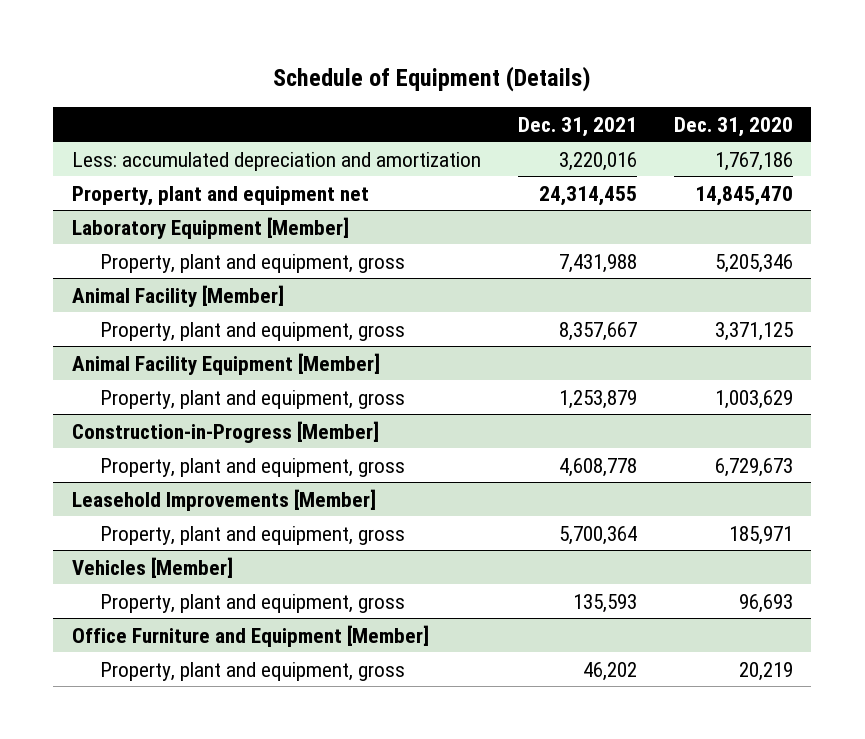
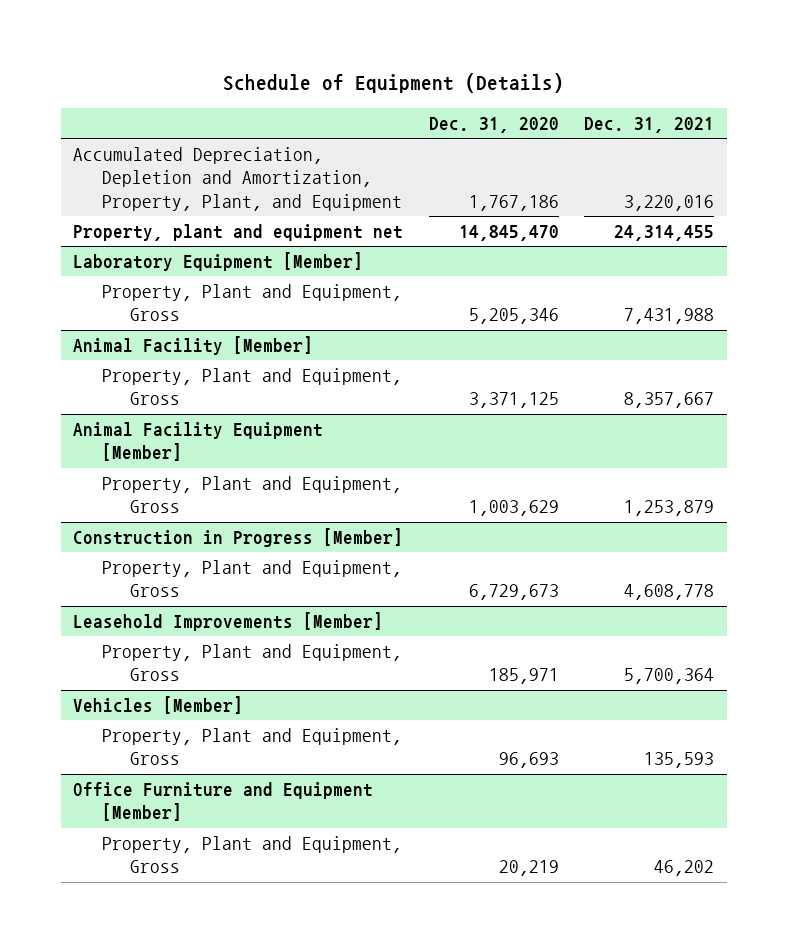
[71,151,481,171] Less: accumulated depreciation and amortization -> [73,147,402,211] Accumulated Depreciation, Depletion and Amortization, Property, Plant, and Equipment
[99,253,405,273] Property, plant and equipment, gross -> [101,284,402,322] Property, Plant and Equipment, Gross
[99,321,405,341] Property, plant and equipment, gross -> [101,368,402,406] Property, Plant and Equipment, Gross
[99,389,405,409] Property, plant and equipment, gross -> [101,476,402,514] Property, Plant and Equipment, Gross
[71,420,379,443] Construction-in-Progress [Member] -> [73,528,404,548] Construction in Progress [Member]
[99,457,405,477] Property, plant and equipment, gross -> [101,560,402,598] Property, Plant and Equipment, Gross
[99,525,405,545] Property, plant and equipment, gross -> [101,644,402,682] Property, Plant and Equipment, Gross
[99,593,405,613] Property, plant and equipment, gross -> [101,728,402,766] Property, Plant and Equipment, Gross
[99,661,405,681] Property, plant and equipment, gross -> [101,836,402,874] Property, Plant and Equipment, Gross

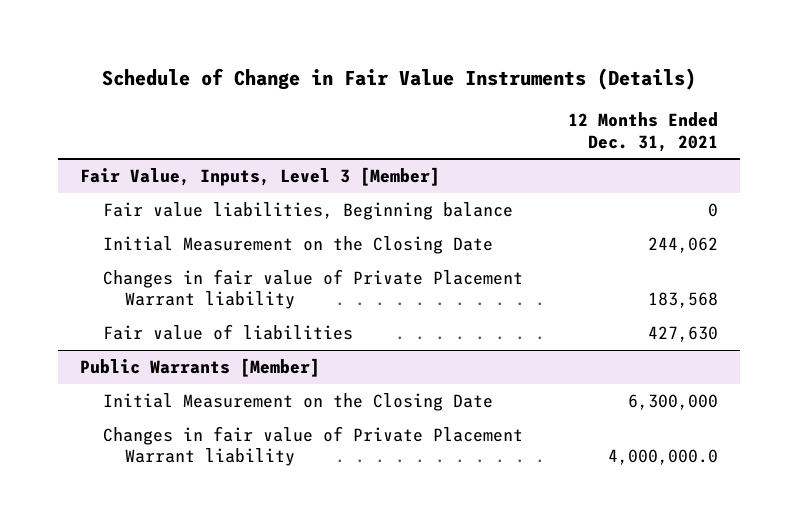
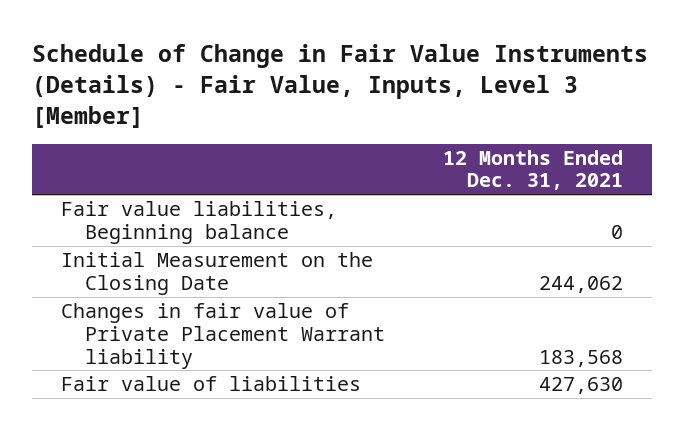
[102,68,697,91] Schedule of Change in Fair Value Instruments (Details) -> [31,44,648,128] Schedule of Change in Fair Value Instruments (Details) - Fair Value, Inputs, Level 3 [Member]
[80,166,441,186] Fair Value, Inputs, Level 3 [Member] -> none
[80,357,321,377] Public Warrants [Member] -> none
[102,392,493,411] Initial Measurement on the Closing Date -> none
[102,425,523,467] Changes in fair value of Private Placement Warrant liability -> none

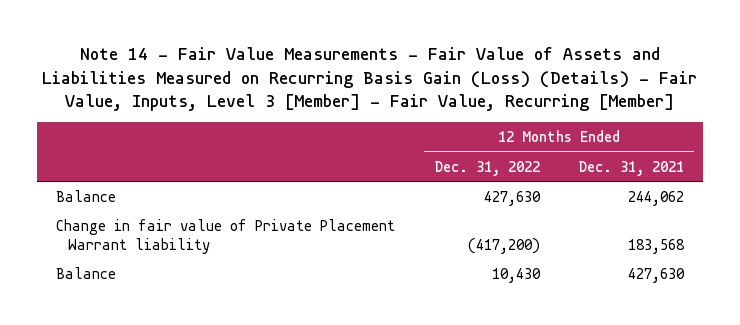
[31,44,648,128] Schedule of Change in Fair Value Instruments (Details) - Fair Value, Inputs, Level 3 [Member] -> [42,47,698,112] Note 14 - Fair Value Measurements - Fair Value of Assets and Liabilities Measured on Recurring Basis Gain (Loss) (Details) - Fair Value, Inputs, Level 3 [Member] - Fair Value, Recurring [Member]
none -> [433,160,540,176] Dec. 31, 2022
[60,252,373,295] Initial Measurement on the Closing Date -> none
[60,201,337,244] Fair value liabilities, Beginning balance -> [56,189,117,202] Balance
[610,224,623,239] 0 -> [628,190,685,206] 244,062
[60,303,385,369] Changes in fair value of Private Placement Warrant liability -> [56,218,396,254] Change in fair value of Private Placement Warrant liability
[60,376,361,392] Fair value of liabilities -> [56,266,117,279] Balance

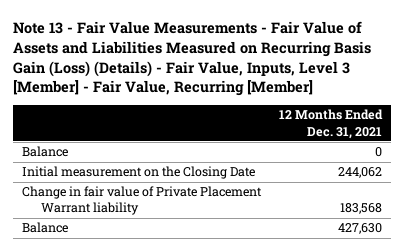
[42,47,698,112] Note 14 - Fair Value Measurements - Fair Value of Assets and Liabilities Measured on Recurring Basis Gain (Loss) (Details) - Fair Value, Inputs, Level 3 [Member] - Fair Value, Recurring [Member] -> [13,21,372,97] Note 13 - Fair Value Measurements - Fair Value of Assets and Liabilities Measured on Recurring Basis Gain (Loss) (Details) - Fair Value, Inputs, Level 3 [Member] - Fair Value, Recurring [Member]
[433,160,540,176] Dec. 31, 2022 -> none
[628,190,685,206] 244,062 -> [375,147,383,158] 0
none -> [22,166,256,180] Initial measurement on the Closing Date

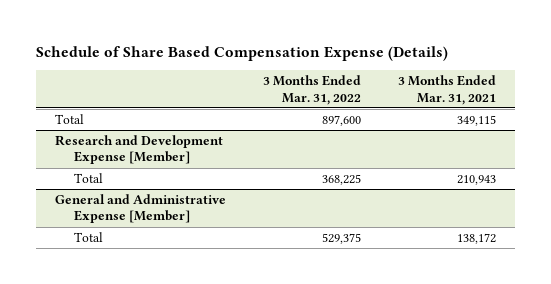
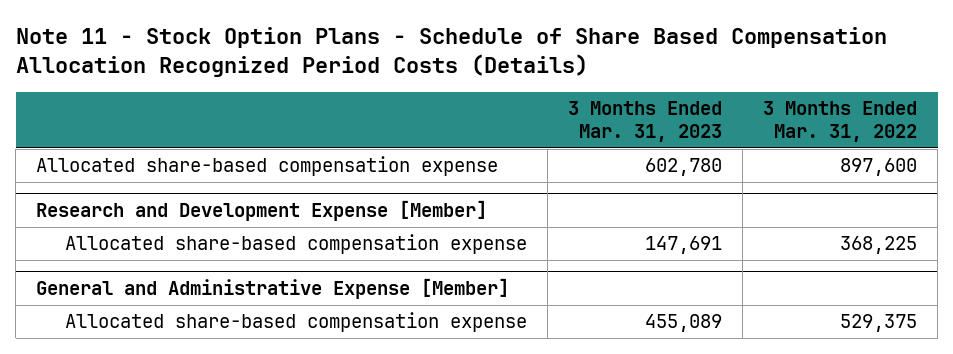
[36,46,449,62] Schedule of Share Based Compensation Expense (Details) -> [15,27,887,78] Note 11 - Stock Option Plans - Schedule of Share Based Compensation Allocation Recognized Period Costs (Details)
[398,75,497,105] 3 Months Ended Mar. 31, 2021 -> none
none -> [568,101,723,142] 3 Months Ended Mar. 31, 2023
[54,113,84,124] Total -> [36,156,499,177] Allocated share-based compensation expense
[73,172,103,183] Total -> [65,234,528,255] Allocated share-based compensation expense
[73,231,103,242] Total -> [65,312,528,333] Allocated share-based compensation expense

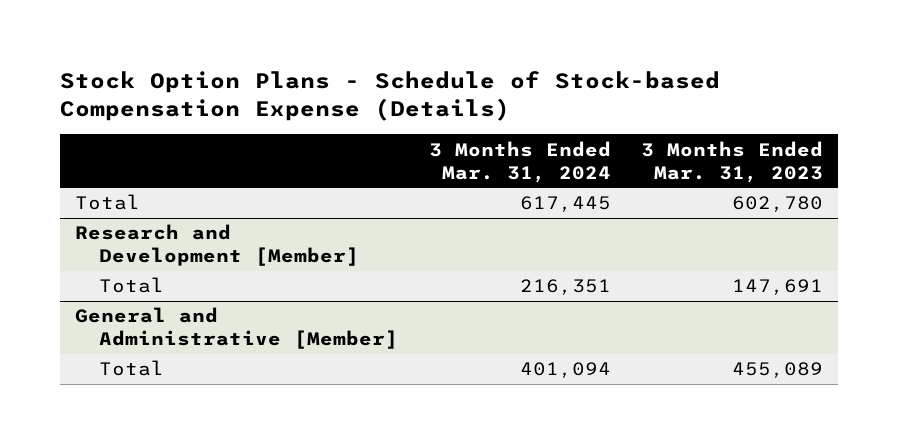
[15,27,887,78] Note 11 - Stock Option Plans - Schedule of Share Based Compensation Allocation Recognized Period Costs (Details) -> [59,70,720,122] Stock Option Plans - Schedule of Stock-based Compensation Expense (Details)
[763,101,918,142] 3 Months Ended Mar. 31, 2022 -> none
none -> [428,140,611,183] 3 Months Ended Mar. 31, 2024
[36,156,499,177] Allocated share-based compensation expense -> [75,194,141,211] Total
[36,199,488,221] Research and Development Expense [Member] -> [75,224,360,267] Research and Development [Member]
[65,234,528,255] Allocated share-based compensation expense -> [99,277,165,294] Total
[36,277,510,299] General and Administrative Expense [Member] -> [75,307,399,350] General and Administrative [Member]
[65,312,528,333] Allocated share-based compensation expense -> [99,360,165,377] Total

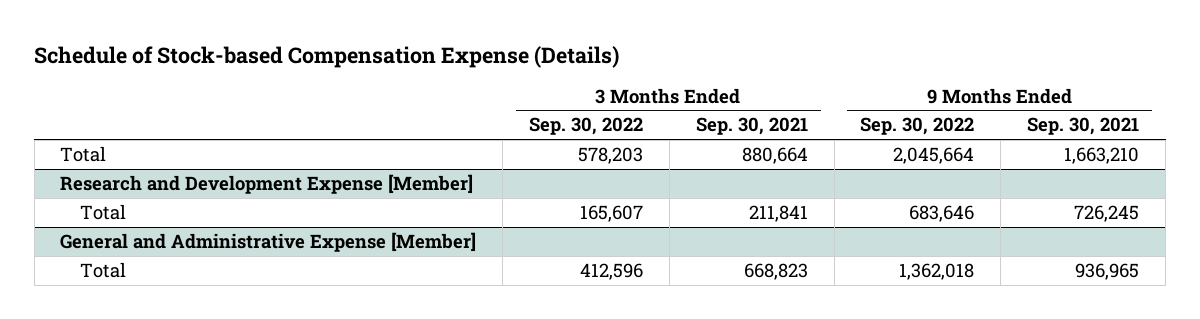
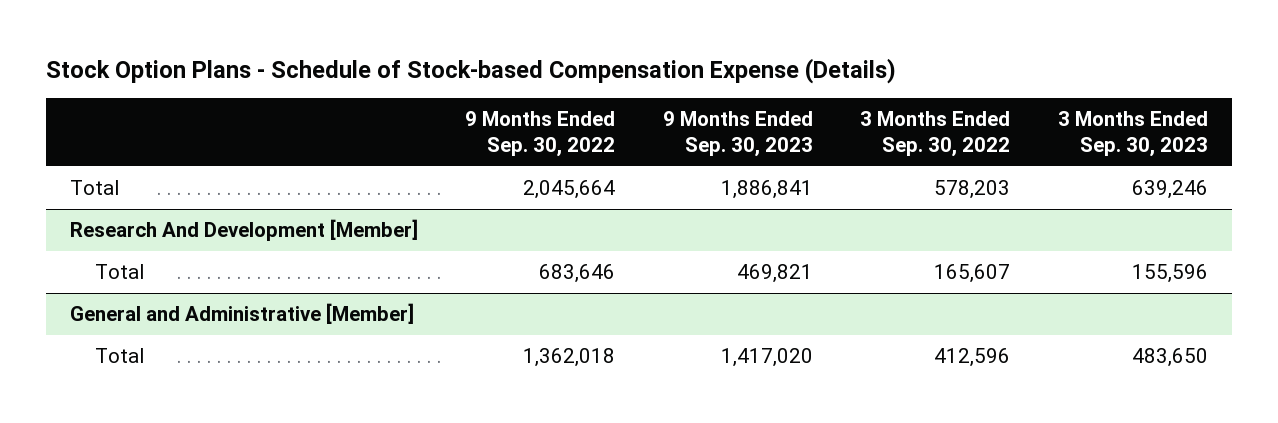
[34,45,620,68] Schedule of Stock-based Compensation Expense (Details) -> [46,57,897,84] Stock Option Plans - Schedule of Stock-based Compensation Expense (Details)
[695,117,808,136] Sep. 30, 2021 -> none
[1027,117,1140,136] Sep. 30, 2021 -> none
none -> [662,111,813,158] 9 Months Ended Sep. 30, 2023
none -> [1057,111,1208,158] 3 Months Ended Sep. 30, 2023
[60,174,474,195] Research and Development Expense [Member] -> [69,219,418,242] Research And Development [Member]
[60,232,477,253] General and Administrative Expense [Member] -> [69,303,414,325] General and Administrative [Member]

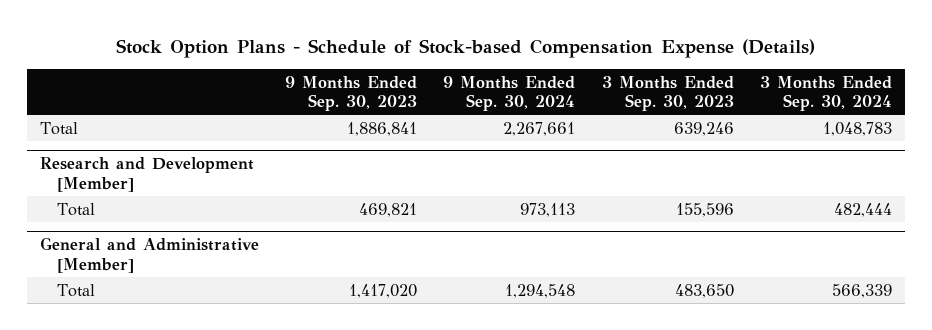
[465,111,616,158] 9 Months Ended Sep. 30, 2022 -> none
[860,111,1011,158] 3 Months Ended Sep. 30, 2022 -> none
none -> [443,75,576,112] 9 Months Ended Sep. 30, 2024
none -> [759,75,892,112] 3 Months Ended Sep. 30, 2024
[69,219,418,242] Research And Development [Member] -> [39,157,254,192] Research and Development [Member]

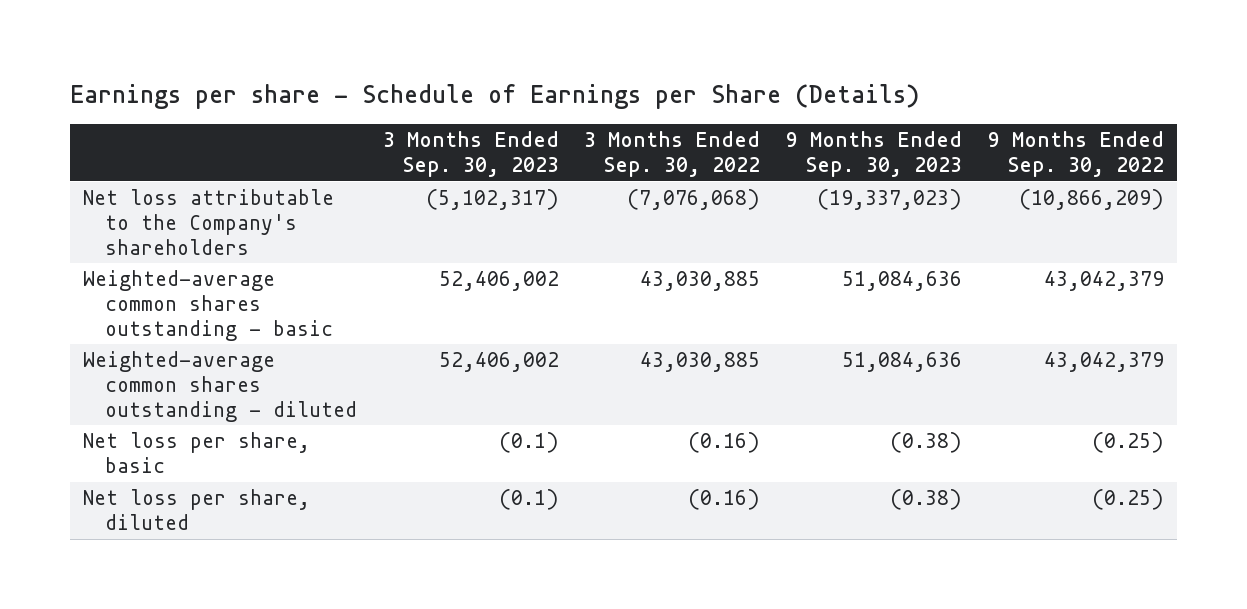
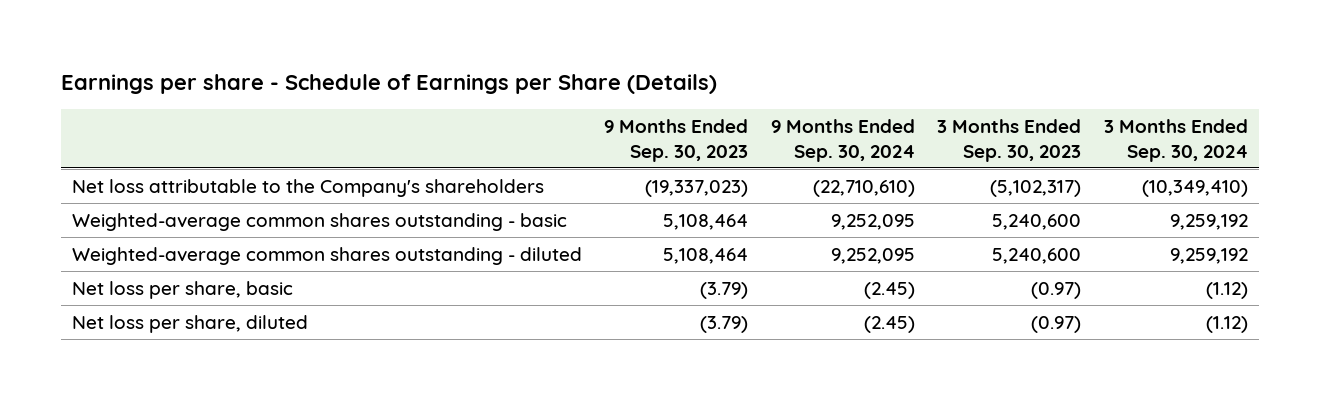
[584,131,761,178] 3 Months Ended Sep. 30, 2022 -> none
[987,131,1164,178] 9 Months Ended Sep. 30, 2022 -> none
none -> [770,119,915,162] 9 Months Ended Sep. 30, 2024
none -> [1103,119,1248,162] 3 Months Ended Sep. 30, 2024
[438,271,559,292] 52,406,002 -> [992,213,1082,230] 5,240,600
[842,271,963,292] 51,084,636 -> [663,213,749,230] 5,108,464
[438,352,559,373] 52,406,002 -> [992,247,1082,264] 5,240,600
[842,352,963,373] 51,084,636 -> [663,247,749,264] 5,108,464
[498,432,559,454] (0.1) -> [1031,281,1082,299] (0.97)
[890,432,963,454] (0.38) -> [700,281,749,299] (3.79)
[498,489,559,511] (0.1) -> [1031,315,1082,333] (0.97)
[890,489,963,511] (0.38) -> [700,315,749,333] (3.79)

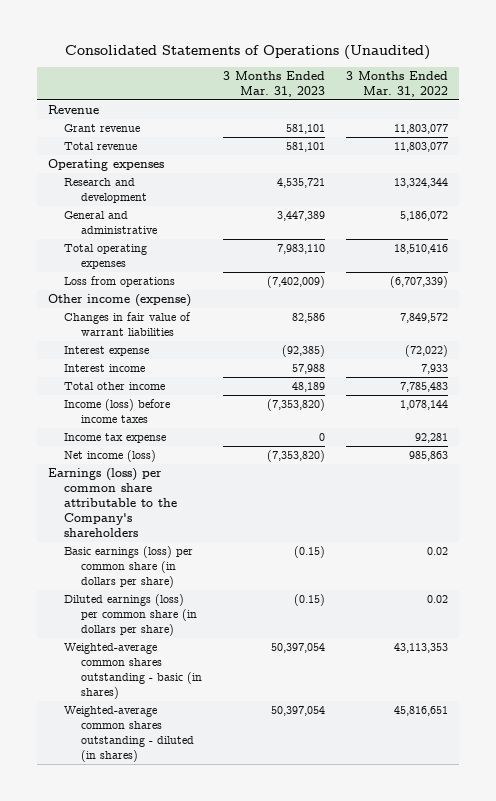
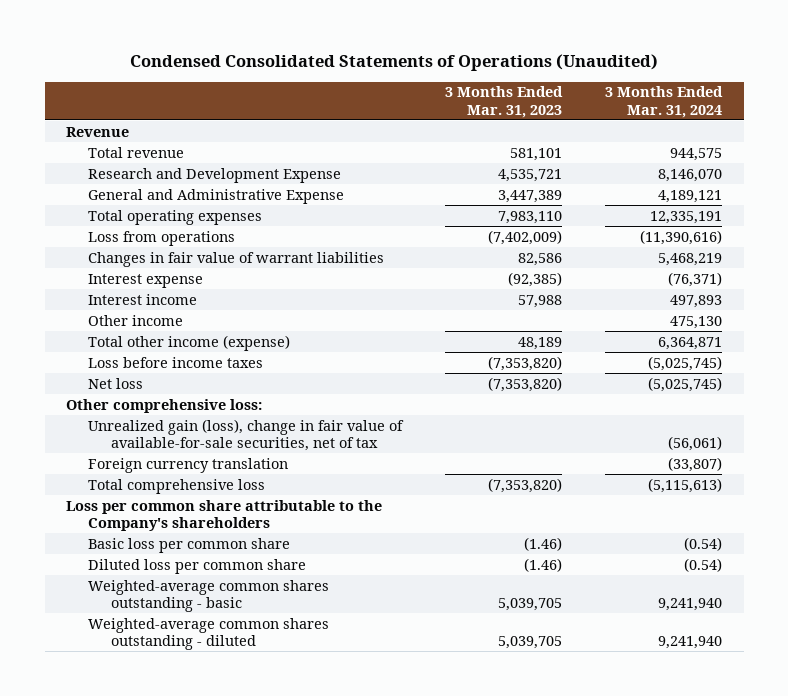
[64,45,430,61] Consolidated Statements of Operations (Unaudited) -> [130,54,659,72] Condensed Consolidated Statements of Operations (Unaudited)
[346,70,449,97] 3 Months Ended Mar. 31, 2022 -> none
none -> [605,86,724,118] 3 Months Ended Mar. 31, 2024
[64,123,141,132] Grant revenue -> none
[47,158,164,171] Operating expenses -> none
[64,177,147,203] Research and development -> [88,167,342,183] Research and Development Expense
[64,210,157,234] General and administrative -> [88,188,345,204] General and Administrative Expense
[47,293,191,307] Other income (expense) -> none
[64,432,167,443] Income tax expense -> none
none -> [88,314,184,326] Other income
[64,381,166,390] Total other income -> [88,334,291,351] Total other income (expense)
[64,398,171,423] Income (loss) before income taxes -> [88,356,264,368] Loss before income taxes
[64,449,157,462] Net income (loss) -> [88,377,144,389] Net loss
none -> [66,398,263,413] Other comprehensive loss:
none -> [88,418,405,451] Unrealized gain (loss), change in fair value of available-for-sale securities, net of tax
none -> [88,457,289,473] Foreign currency translation
none -> [88,478,266,494] Total comprehensive loss
[47,467,178,537] Earnings (loss) per common share attributable to the Company's shareholders -> [66,499,383,531] Loss per common share attributable to the Company's shareholders
[64,545,194,588] Basic earnings (loss) per common share (in dollars per share) -> [88,537,291,553] Basic loss per common share
[294,545,326,558] (0.15) -> [524,536,563,551] (1.46)
[64,593,197,636] Diluted earnings (loss) per common share (in dollars per share) -> [88,558,307,574] Diluted loss per common share
[294,593,326,606] (0.15) -> [524,557,563,572] (1.46)
[64,642,202,699] Weighted-average common shares outstanding - basic (in shares) -> [88,579,330,612] Weighted-average common shares outstanding - basic
[271,642,326,653] 50,397,054 -> [498,597,563,611] 5,039,705
[64,705,194,762] Weighted-average common shares outstanding - diluted (in shares) -> [88,617,330,650] Weighted-average common shares outstanding - diluted
[271,705,326,716] 50,397,054 -> [498,635,563,649] 5,039,705

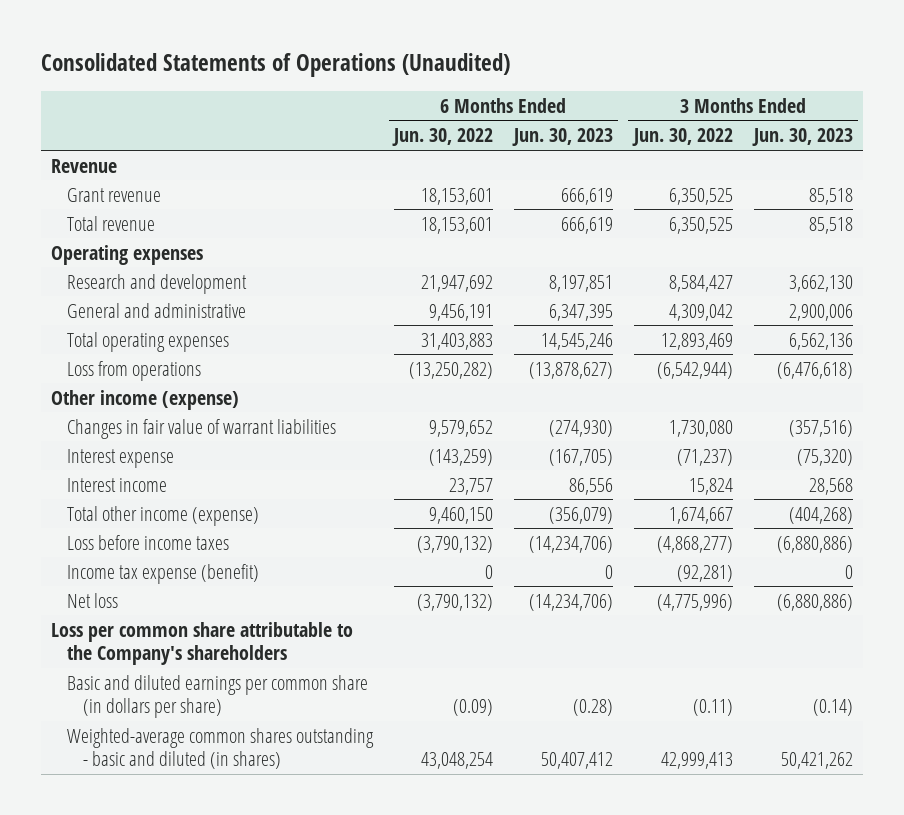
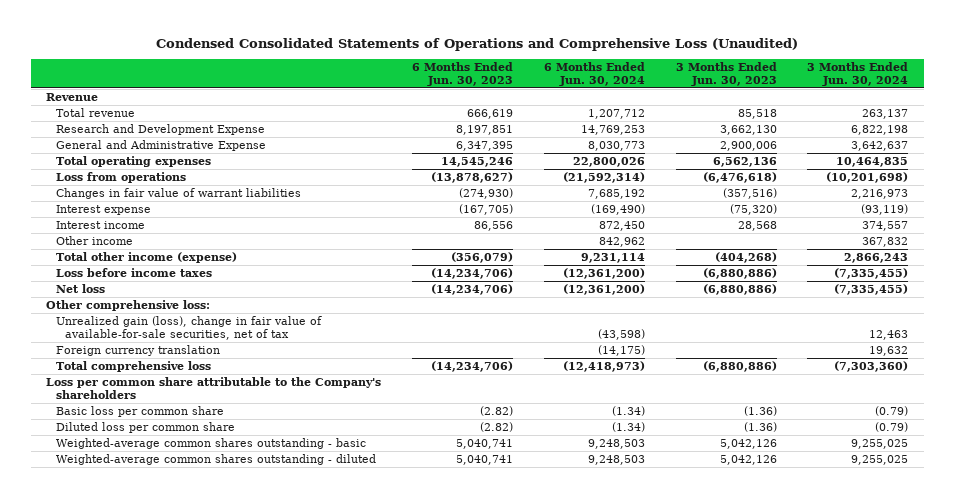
[40,53,510,78] Consolidated Statements of Operations (Unaudited) -> [156,37,799,51] Condensed Consolidated Statements of Operations and Comprehensive Loss (Unaudited)
[391,128,493,147] Jun. 30, 2022 -> none
[631,128,733,147] Jun. 30, 2022 -> none
none -> [543,62,645,86] 6 Months Ended Jun. 30, 2024
none -> [807,62,909,86] 3 Months Ended Jun. 30, 2024
[67,187,162,202] Grant revenue -> none
[51,244,204,265] Operating expenses -> none
[67,273,248,294] Research and development -> [55,124,265,136] Research and Development Expense
[67,302,247,318] General and administrative -> [55,140,266,152] General and Administrative Expense
[51,389,240,410] Other income (expense) -> none
none -> [55,236,133,246] Other income
[67,563,260,584] Income tax expense (benefit) -> none
none -> [46,300,211,312] Other comprehensive loss:
none -> [55,316,322,340] Unrealized gain (loss), change in fair value of available-for-sale securities, net of tax
none -> [55,345,220,357] Foreign currency translation
none -> [55,361,211,373] Total comprehensive loss
[67,674,369,719] Basic and diluted earnings per common share (in dollars per share) -> [55,406,224,418] Basic loss per common share
[572,699,613,717] (0.28) -> [479,406,513,417] (2.82)
[812,699,853,717] (0.14) -> [743,406,777,417] (1.36)
none -> [55,422,235,434] Diluted loss per common share
[67,727,375,770] Weighted-average common shares outstanding - basic and diluted (in shares) -> [55,438,366,450] Weighted-average common shares outstanding - basic
[540,752,613,770] 50,407,412 -> [455,439,513,450] 5,040,741
[780,752,853,770] 50,421,262 -> [719,439,777,450] 5,042,126
none -> [55,454,376,466] Weighted-average common shares outstanding - diluted

